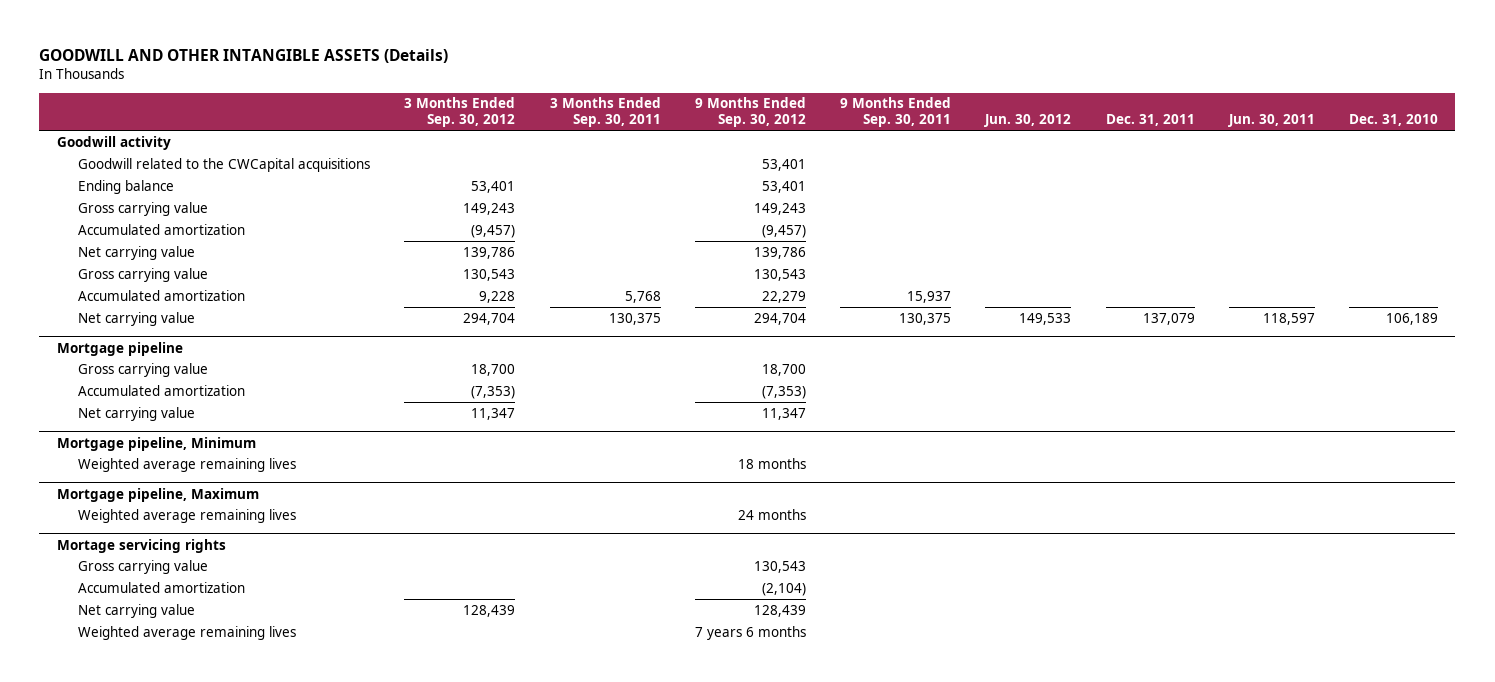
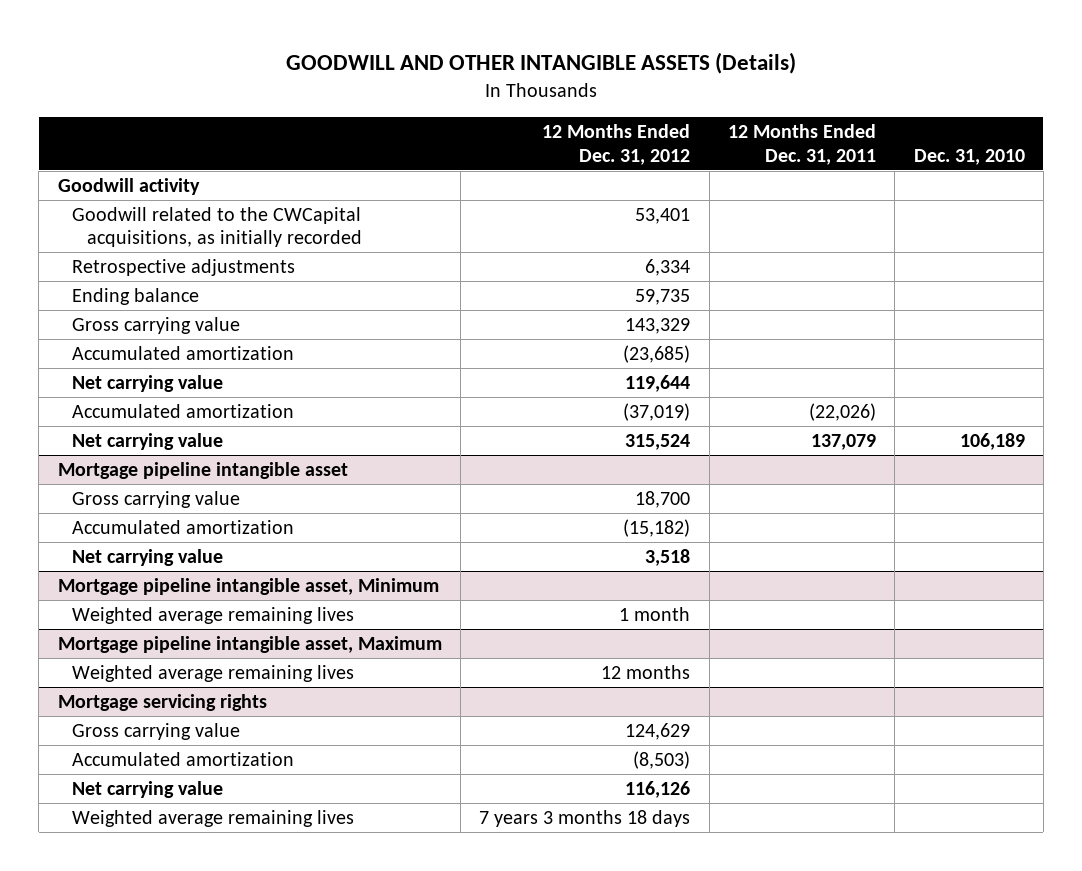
[404,97,516,128] 3 Months Ended Sep. 30, 2012 -> none
[549,97,661,128] 3 Months Ended Sep. 30, 2011 -> none
[694,97,806,128] 9 Months Ended Sep. 30, 2012 -> none
[840,97,952,128] 9 Months Ended Sep. 30, 2011 -> none
[984,114,1072,128] Jun. 30, 2012 -> none
[1105,114,1195,127] Dec. 31, 2011 -> none
[1227,114,1315,128] Jun. 30, 2011 -> none
none -> [542,124,691,165] 12 Months Ended Dec. 31, 2012
none -> [728,124,877,165] 12 Months Ended Dec. 31, 2011
[78,157,371,172] Goodwill related to the CWCapital acquisitions -> [72,206,363,248] Goodwill related to the CWCapital acquisitions, as initially recorded
none -> [72,258,296,276] Retrospective adjustments
[78,267,209,282] Gross carrying value -> none
[56,341,183,356] Mortgage pipeline -> [57,461,348,479] Mortgage pipeline intangible asset
[56,436,256,451] Mortgage pipeline, Minimum -> [57,577,439,595] Mortgage pipeline intangible asset, Minimum
[56,487,259,502] Mortgage pipeline, Maximum -> [57,635,442,653] Mortgage pipeline intangible asset, Maximum
[56,538,226,553] Mortage servicing rights -> [57,693,267,711] Mortgage servicing rights

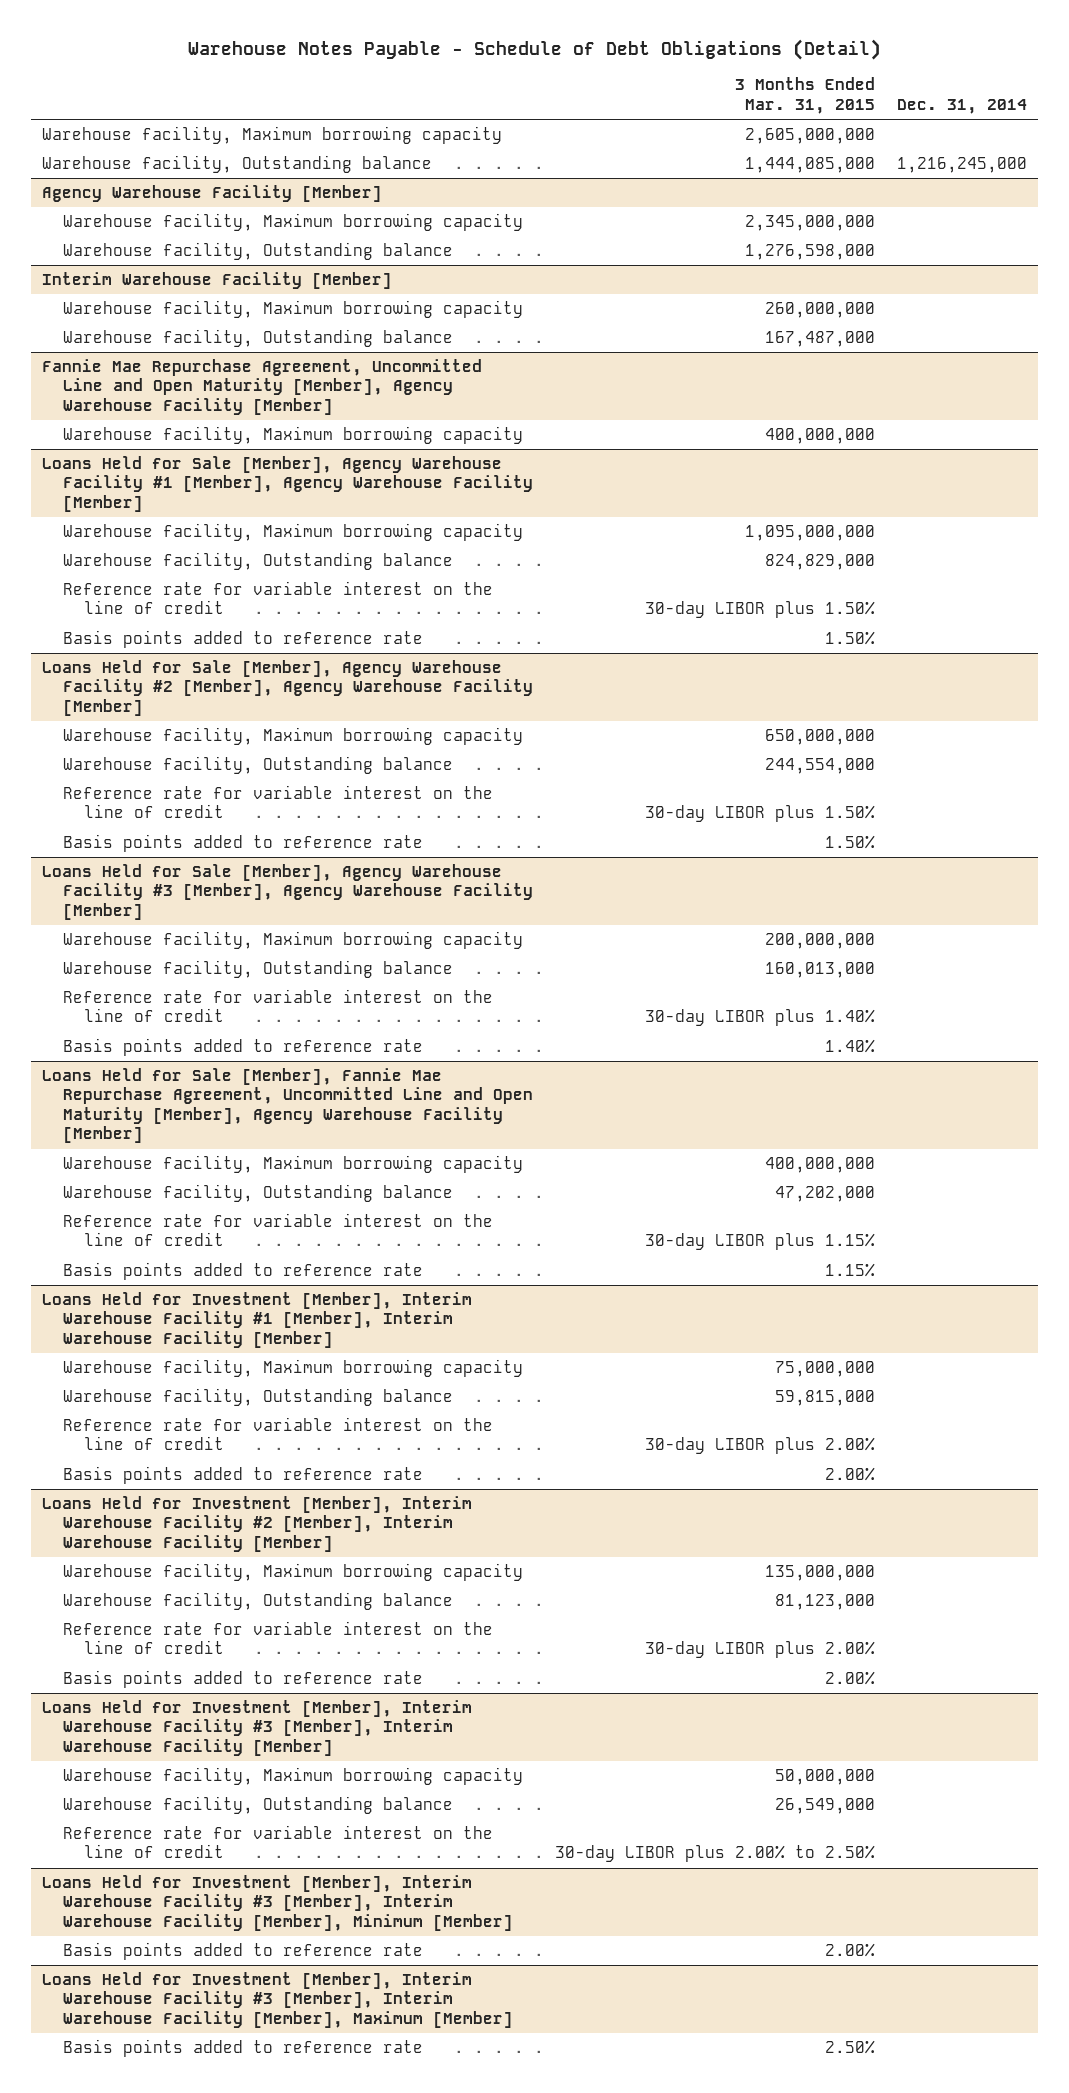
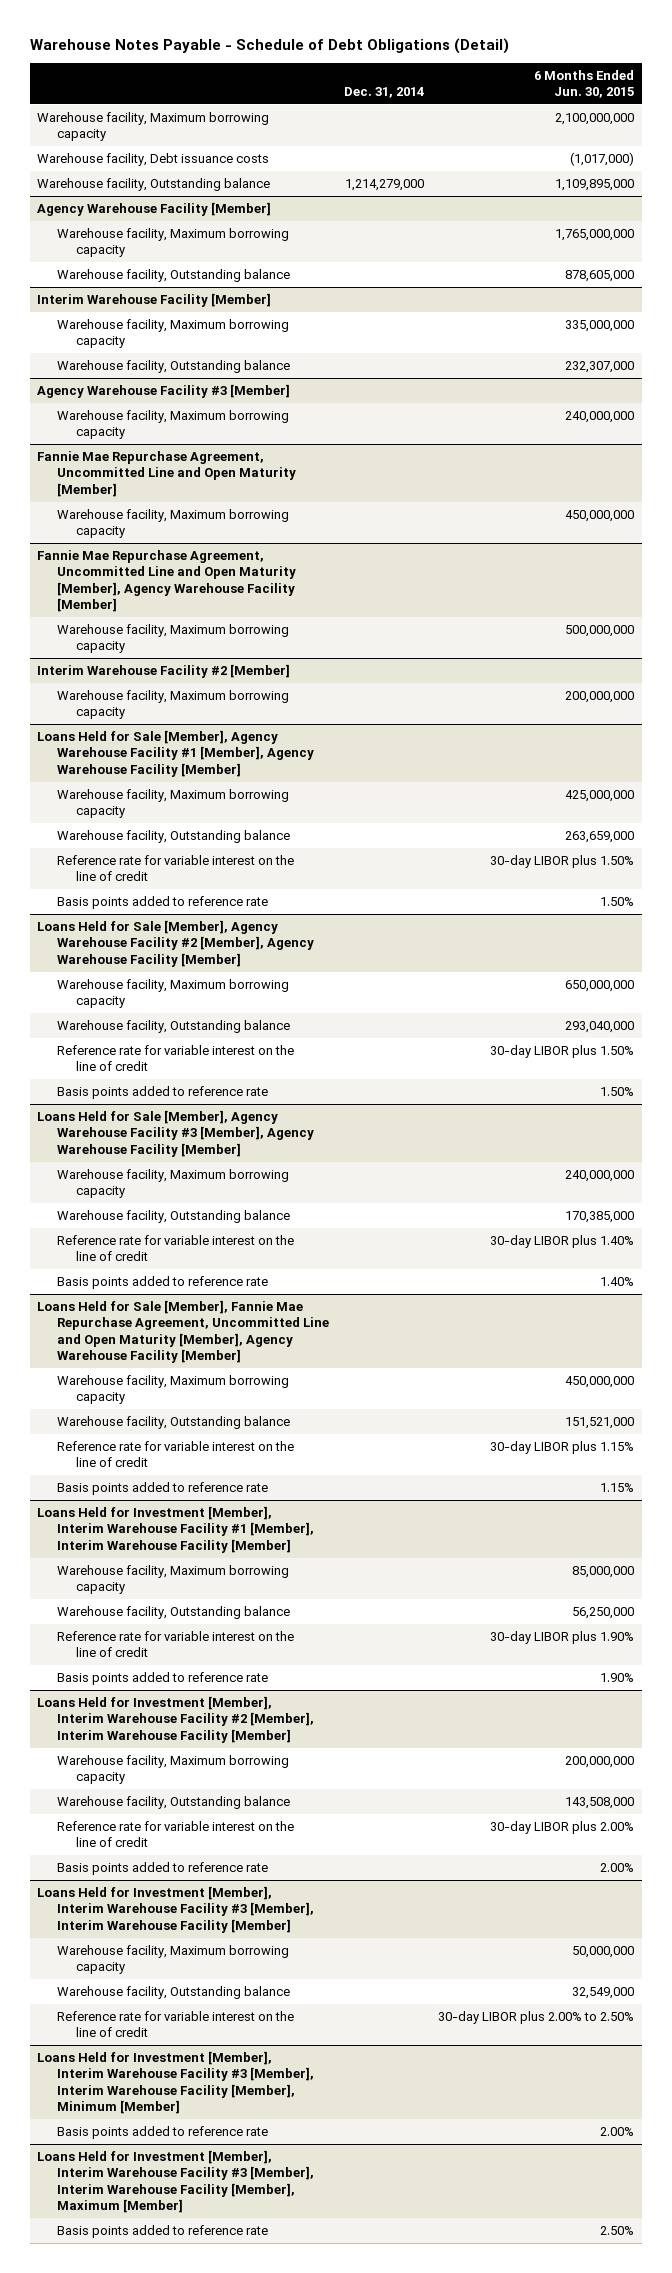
[735,77,876,114] 3 Months Ended Mar. 31, 2015 -> none
none -> [534,69,635,99] 6 Months Ended Jun. 30, 2015
none -> [37,152,270,166] Warehouse facility, Debt issuance costs
[897,157,1028,174] 1,216,245,000 -> [344,178,424,191] 1,214,279,000
none -> [37,383,291,398] Agency Warehouse Facility #3 [Member]
none -> [56,409,289,440] Warehouse facility, Maximum borrowing capacity
none -> [37,450,296,497] Fannie Mae Repurchase Agreement, Uncommitted Line and Open Maturity [Member]
none -> [56,508,289,539] Warehouse facility, Maximum borrowing capacity
none -> [37,663,291,678] Interim Warehouse Facility #2 [Member]
none -> [56,689,289,720] Warehouse facility, Maximum borrowing capacity

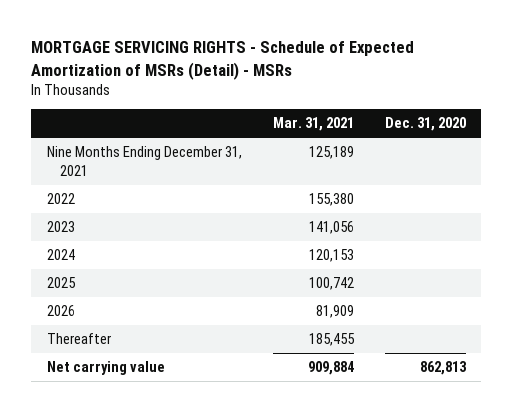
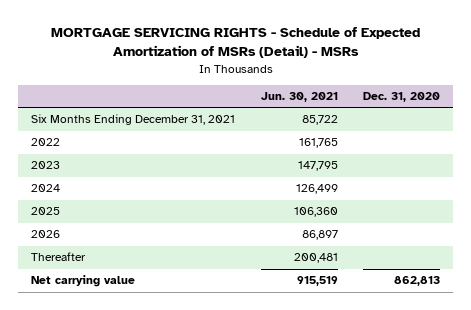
[272,117,354,132] Mar. 31, 2021 -> none
none -> [260,92,338,103] Jun. 30, 2021
[46,146,242,176] Nine Months Ending December 31, 2021 -> [31,114,236,126] Six Months Ending December 31, 2021

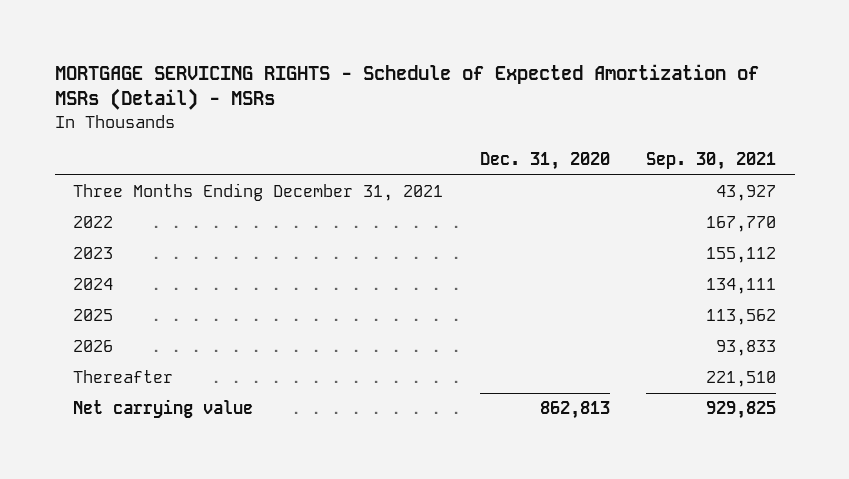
[260,92,338,103] Jun. 30, 2021 -> none
none -> [646,152,777,171] Sep. 30, 2021
[31,114,236,126] Six Months Ending December 31, 2021 -> [72,183,443,202] Three Months Ending December 31, 2021

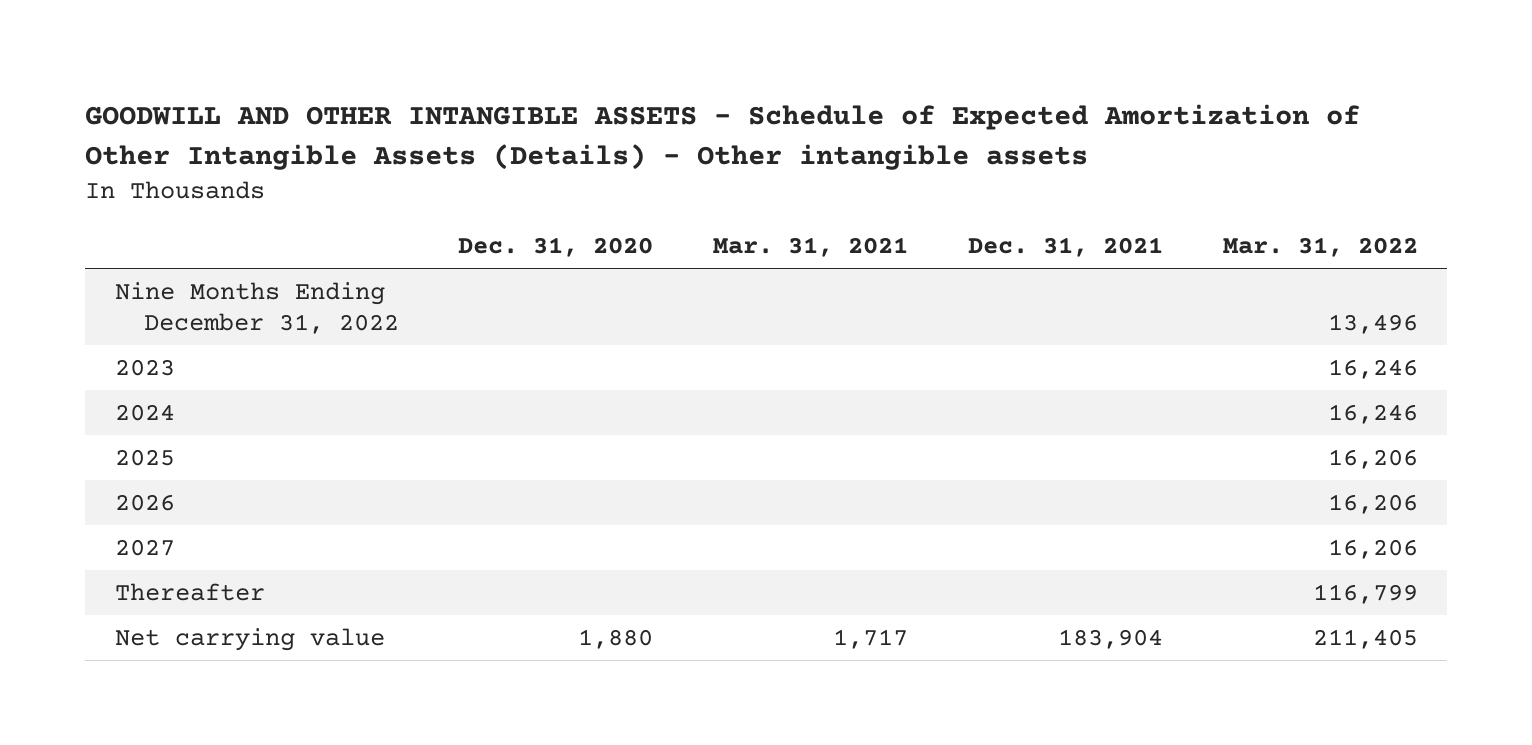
[54,64,759,111] MORTGAGE SERVICING RIGHTS - Schedule of Expected Amortization of MSRs (Detail) - MSRs -> [84,104,1360,170] GOODWILL AND OTHER INTANGIBLE ASSETS - Schedule of Expected Amortization of Other Intangible Assets (Details) - Other intangible assets
[646,152,777,171] Sep. 30, 2021 -> none
none -> [713,237,909,258] Mar. 31, 2021
none -> [967,237,1163,258] Dec. 31, 2021
none -> [1222,237,1418,258] Mar. 31, 2022
[72,216,113,229] 2022 -> none
[72,183,443,202] Three Months Ending December 31, 2021 -> [114,281,399,334] Nine Months Ending December 31, 2022
none -> [114,538,175,556] 2027
[539,401,610,420] 862,813 -> [578,628,654,649] 1,880

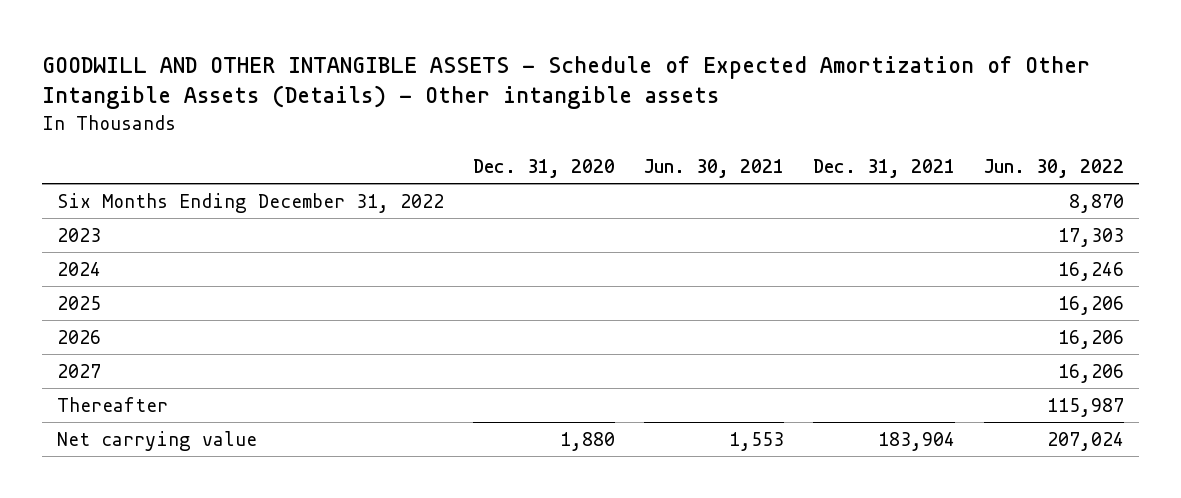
[713,237,909,258] Mar. 31, 2021 -> none
[1222,237,1418,258] Mar. 31, 2022 -> none
none -> [643,159,784,179] Jun. 30, 2021
none -> [984,159,1125,179] Jun. 30, 2022
[114,281,399,334] Nine Months Ending December 31, 2022 -> [56,192,444,213] Six Months Ending December 31, 2022

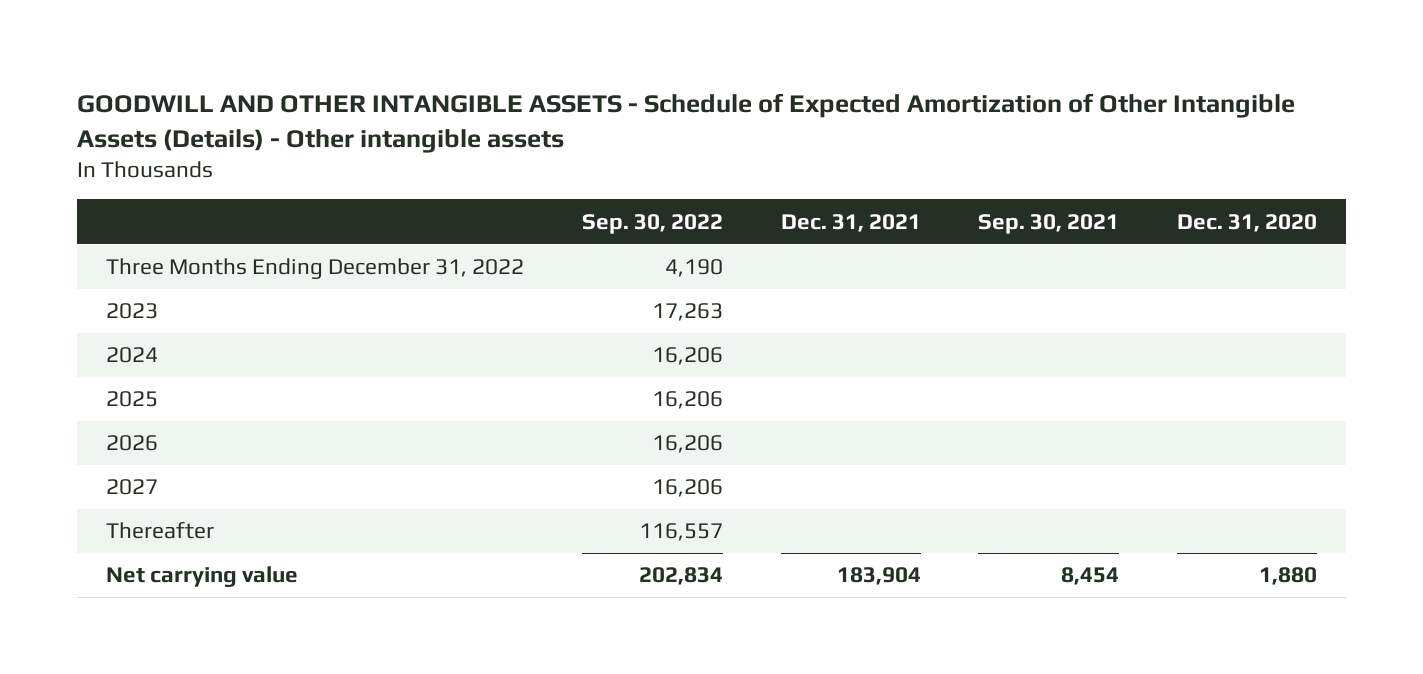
[643,159,784,179] Jun. 30, 2021 -> none
[984,159,1125,179] Jun. 30, 2022 -> none
none -> [582,213,724,234] Sep. 30, 2022
none -> [978,213,1120,234] Sep. 30, 2021
[56,192,444,213] Six Months Ending December 31, 2022 -> [106,258,525,280] Three Months Ending December 31, 2022

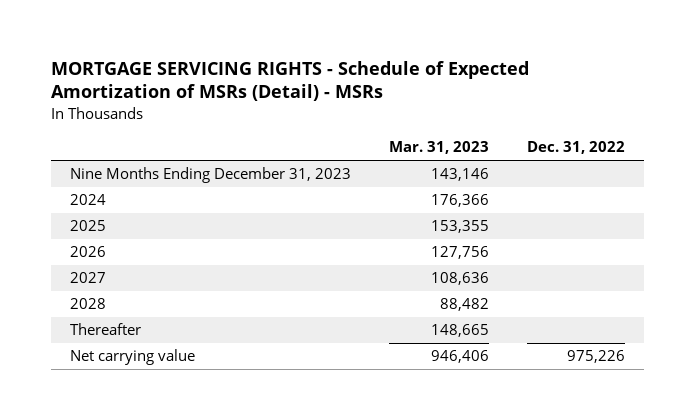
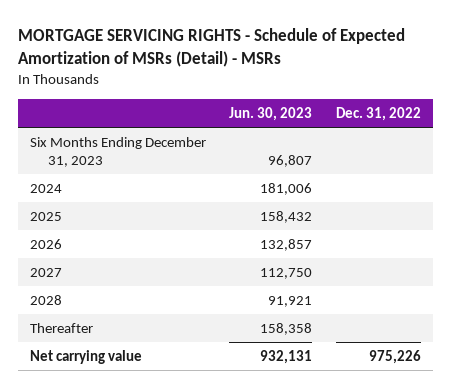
[389,141,490,155] Mar. 31, 2023 -> none
none -> [229,107,313,122] Jun. 30, 2023
[70,167,352,184] Nine Months Ending December 31, 2023 -> [29,136,206,167] Six Months Ending December 31, 2023

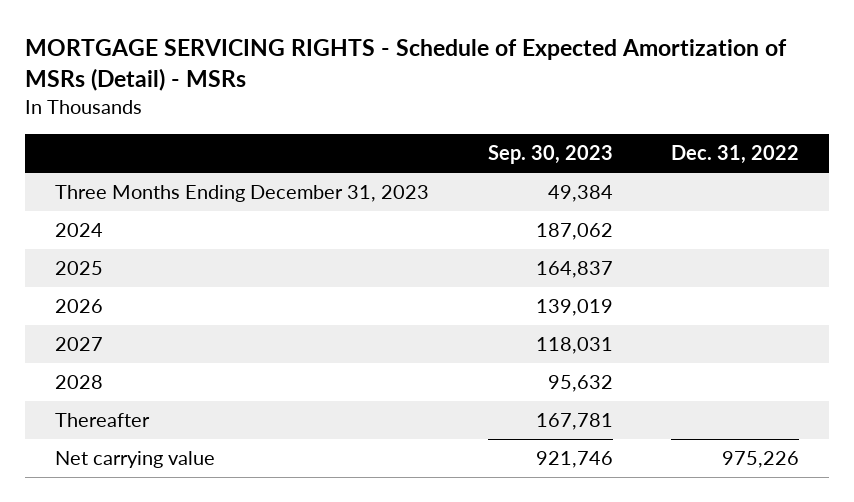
[229,107,313,122] Jun. 30, 2023 -> none
none -> [487,145,613,165] Sep. 30, 2023
[29,136,206,167] Six Months Ending December 31, 2023 -> [54,184,429,202] Three Months Ending December 31, 2023

